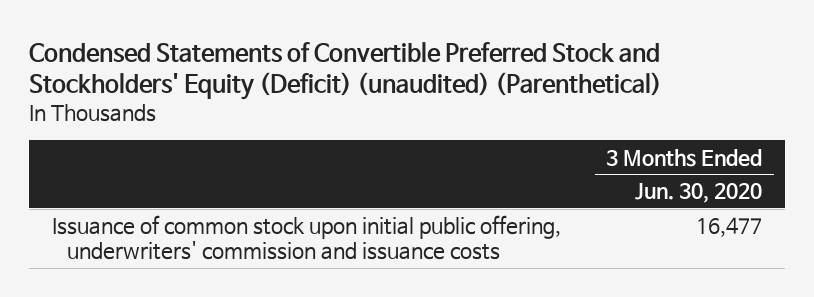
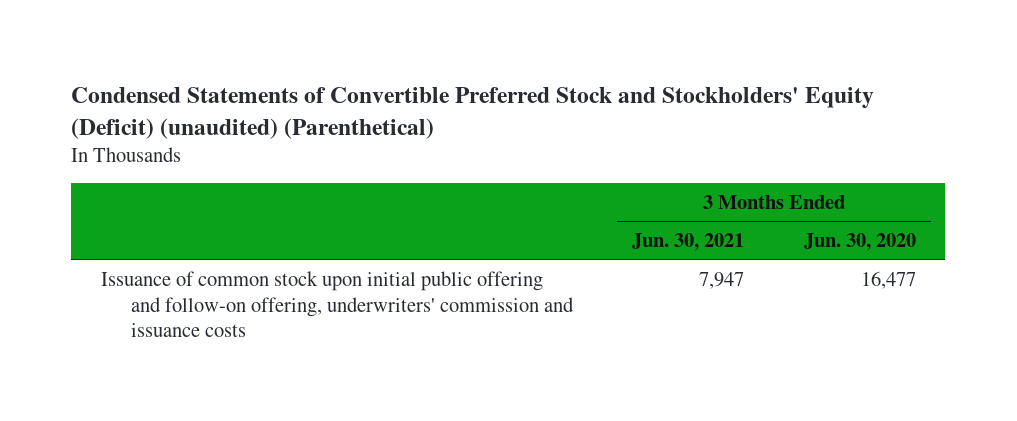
none -> [632,233,745,252] Jun. 30, 2021
[51,215,561,261] Issuance of common stock upon initial public offering, underwriters' commission and issuance costs -> [100,270,574,338] Issuance of common stock upon initial public offering and follow-on offering, underwriters' commission and issuance costs

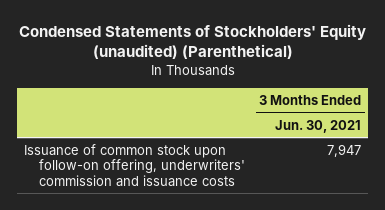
[71,86,875,139] Condensed Statements of Convertible Preferred Stock and Stockholders' Equity (Deficit) (unaudited) (Parenthetical) -> [18,24,366,60] Condensed Statements of Stockholders' Equity (unaudited) (Parenthetical)
[803,233,916,252] Jun. 30, 2020 -> none
[100,270,574,338] Issuance of common stock upon initial public offering and follow-on offering, underwriters' commission and issuance costs -> [24,144,245,187] Issuance of common stock upon follow-on offering, underwriters' commission and issuance costs

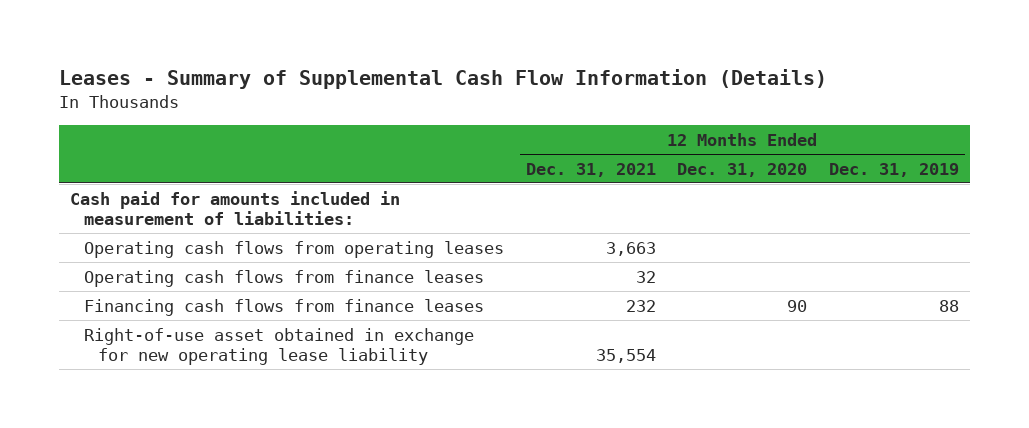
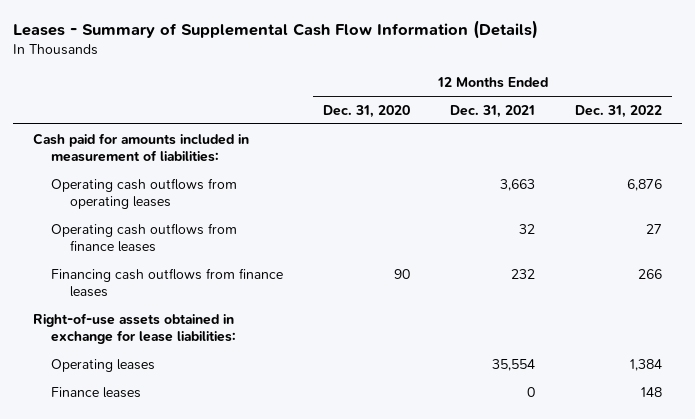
[829,162,960,177] Dec. 31, 2019 -> none
none -> [574,104,662,118] Dec. 31, 2022
[83,240,504,258] Operating cash flows from operating leases -> [51,177,238,210] Operating cash outflows from operating leases
[83,269,484,287] Operating cash flows from finance leases -> [51,222,238,253] Operating cash outflows from finance leases
[83,298,484,316] Financing cash flows from finance leases -> [51,267,284,298] Financing cash outflows from finance leases
none -> [32,312,237,345] Right-of-use assets obtained in exchange for lease liabilities:
[83,327,474,365] Right-of-use asset obtained in exchange for new operating lease liability -> [51,358,156,372] Operating leases
none -> [51,386,142,398] Finance leases

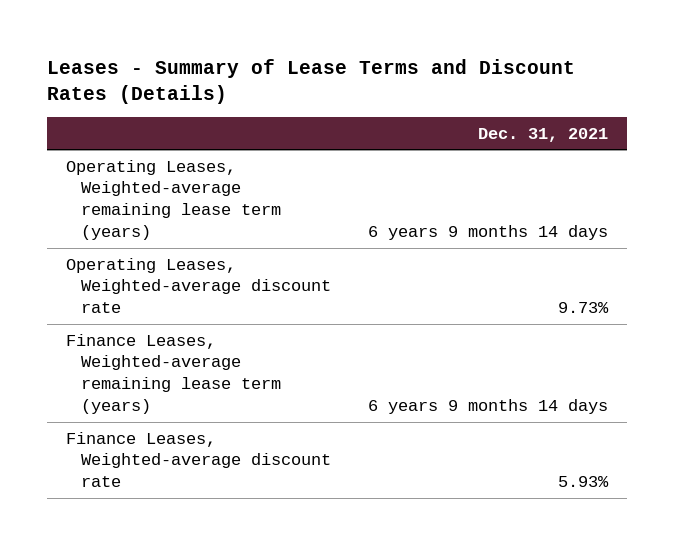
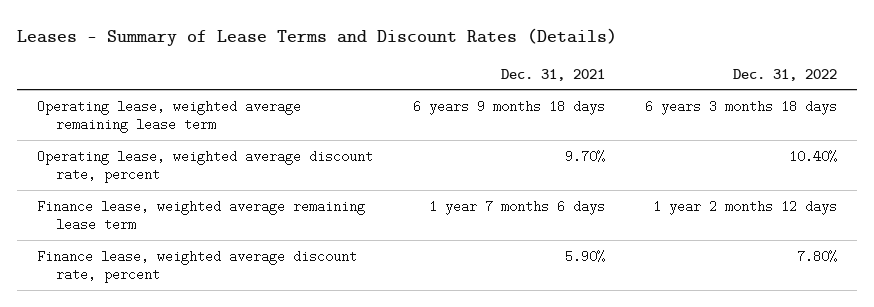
none -> [733,68,838,81] Dec. 31, 2022
[66,159,281,241] Operating Leases, Weighted-average remaining lease term (years) -> [36,99,301,134] Operating lease, weighted average remaining lease term
[368,225,609,241] 6 years 9 months 14 days -> [413,99,606,115] 6 years 9 months 18 days
[66,257,331,314] Operating Leases, Weighted-average discount rate -> [36,149,373,184] Operating lease, weighted average discount rate, percent
[558,302,610,314] 9.73% -> [565,149,606,163] 9.70%
[66,333,281,415] Finance Leases, Weighted-average remaining lease term (years) -> [36,199,365,232] Finance lease, weighted average remaining lease term
[368,399,609,415] 6 years 9 months 14 days -> [429,199,606,215] 1 year 7 months 6 days
[66,431,331,488] Finance Leases, Weighted-average discount rate -> [36,249,357,284] Finance lease, weighted average discount rate, percent
[558,476,610,488] 5.93% -> [565,249,606,263] 5.90%

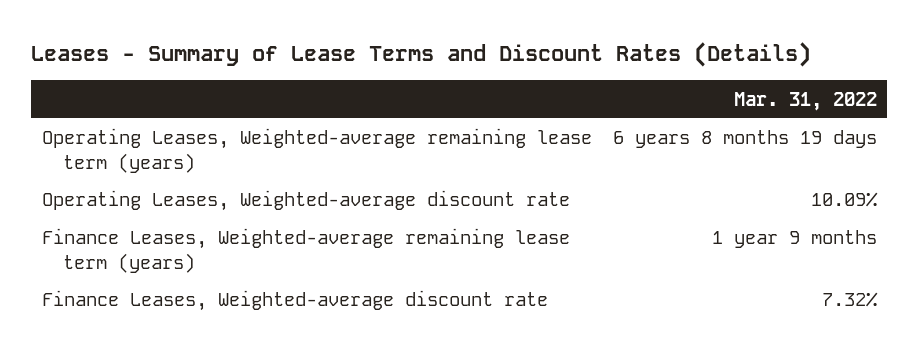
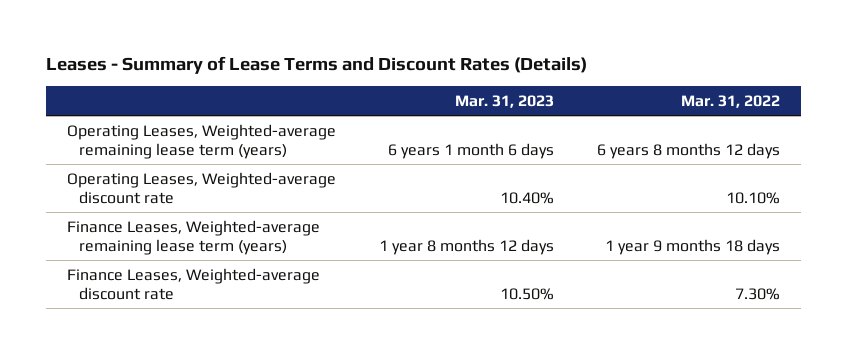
none -> [455,95,555,109] Mar. 31, 2023
[612,130,877,149] 6 years 8 months 19 days -> [597,142,781,159] 6 years 8 months 12 days
[810,192,878,208] 10.09% -> [726,191,781,204] 10.10%
[711,230,877,249] 1 year 9 months -> [605,238,781,255] 1 year 9 months 18 days
[821,292,878,308] 7.32% -> [735,287,781,300] 7.30%

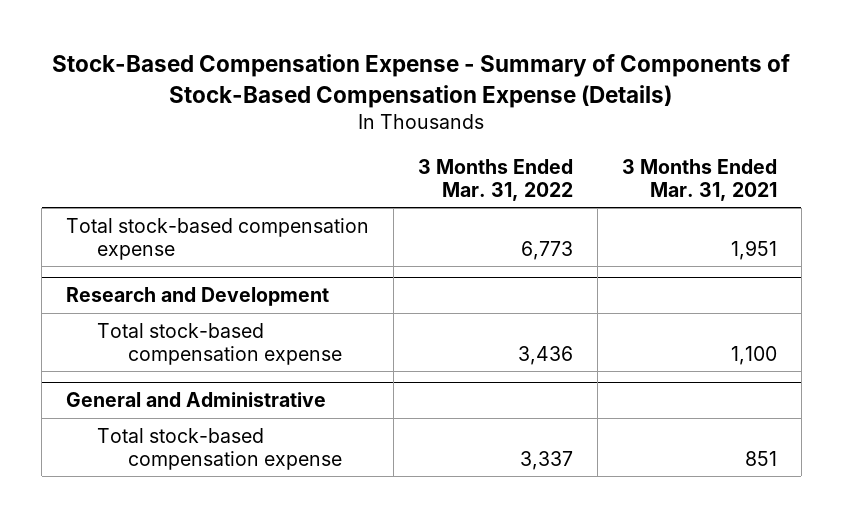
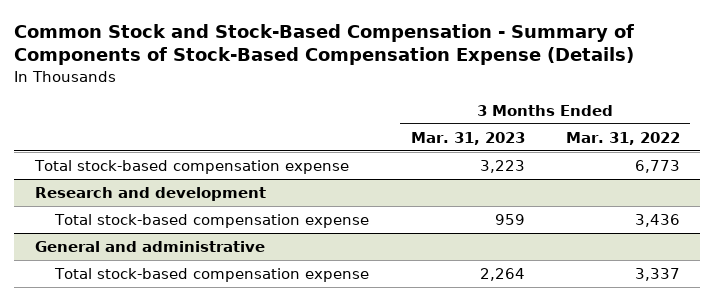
[52,54,791,108] Stock-Based Compensation Expense - Summary of Components of Stock-Based Compensation Expense (Details) -> [14,23,635,66] Common Stock and Stock-Based Compensation - Summary of Components of Stock-Based Compensation Expense (Details)
[621,158,777,201] 3 Months Ended Mar. 31, 2021 -> none
none -> [410,131,525,145] Mar. 31, 2023
[66,287,330,307] Research and Development -> [34,186,266,201] Research and development
[66,392,327,408] General and Administrative -> [34,240,265,252] General and administrative

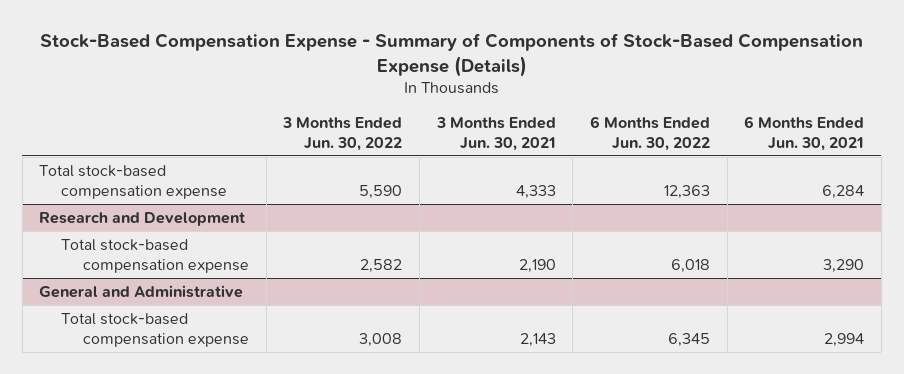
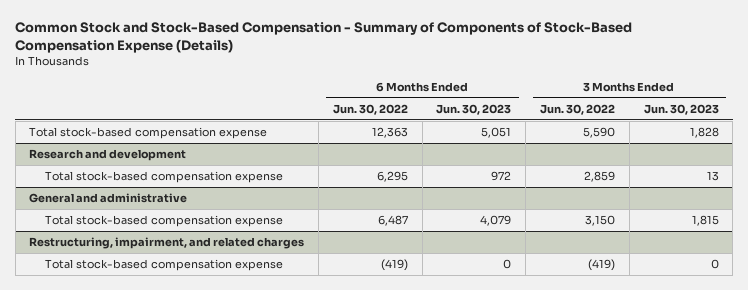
[39,32,863,77] Stock-Based Compensation Expense - Summary of Components of Stock-Based Compensation Expense (Details) -> [15,22,633,53] Common Stock and Stock-Based Compensation - Summary of Components of Stock-Based Compensation Expense (Details)
[435,116,556,151] 3 Months Ended Jun. 30, 2021 -> none
[744,115,865,151] 6 Months Ended Jun. 30, 2021 -> none
none -> [436,103,512,115] Jun. 30, 2023
none -> [643,103,719,115] Jun. 30, 2023
[39,211,246,226] Research and Development -> [29,149,187,162] Research and development
[360,258,403,273] 2,582 -> [583,171,615,183] 2,859
[670,258,710,273] 6,018 -> [376,171,408,183] 6,295
[39,284,244,298] General and Administrative -> [29,193,188,204] General and administrative
[359,332,403,347] 3,008 -> [584,215,615,227] 3,150
[667,332,710,347] 6,345 -> [377,215,408,227] 6,487
none -> [29,237,305,250] Restructuring, impairment, and related charges
none -> [44,259,283,272] Total stock-based compensation expense

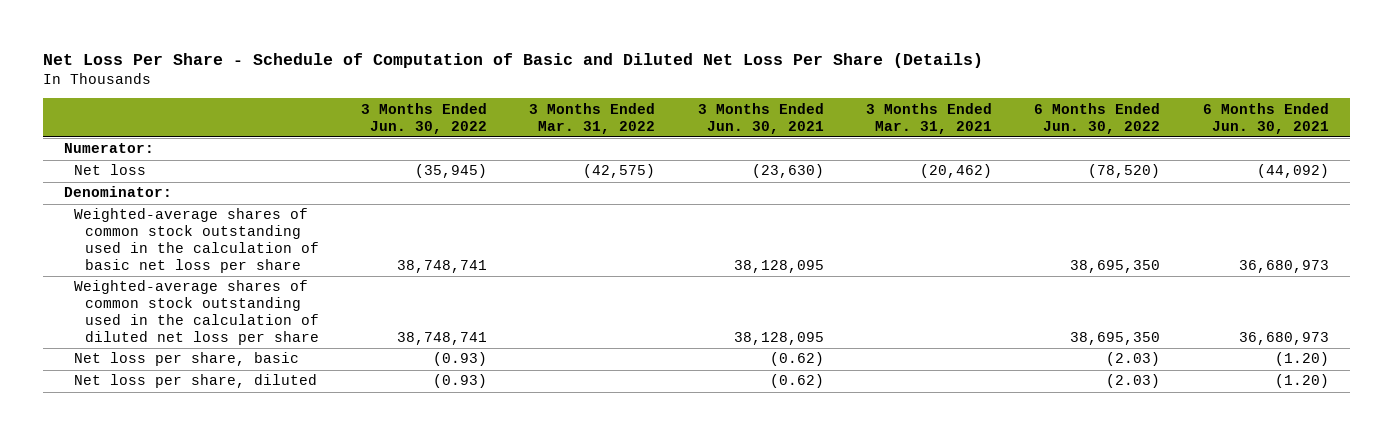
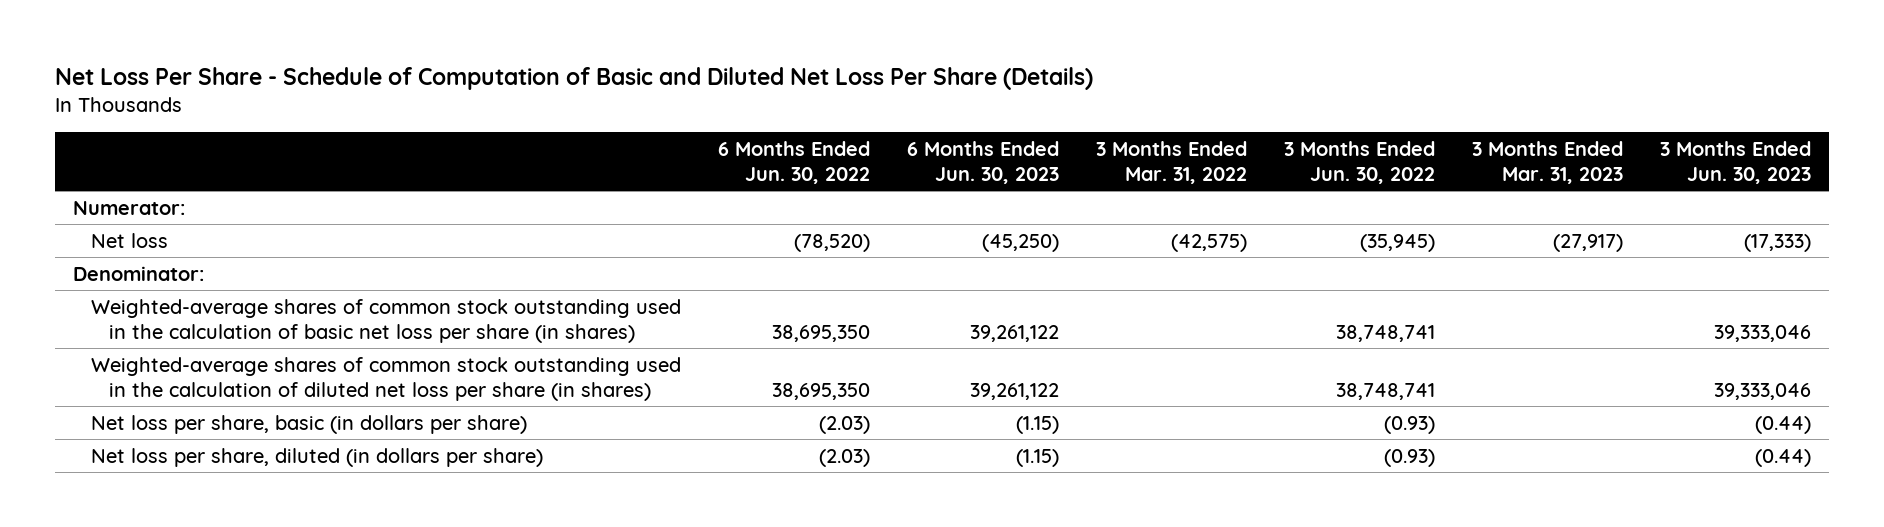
[697,102,824,134] 3 Months Ended Jun. 30, 2021 -> none
[865,102,992,134] 3 Months Ended Mar. 31, 2021 -> none
[1202,102,1329,134] 6 Months Ended Jun. 30, 2021 -> none
none -> [906,140,1059,184] 6 Months Ended Jun. 30, 2023
none -> [1471,140,1623,184] 3 Months Ended Mar. 31, 2023
none -> [1659,140,1811,184] 3 Months Ended Jun. 30, 2023
[74,208,319,274] Weighted-average shares of common stock outstanding used in the calculation of basic net loss per share -> [90,298,681,343] Weighted-average shares of common stock outstanding used in the calculation of basic net loss per share (in shares)
[74,280,319,346] Weighted-average shares of common stock outstanding used in the calculation of diluted net loss per share -> [90,356,681,401] Weighted-average shares of common stock outstanding used in the calculation of diluted net loss per share (in shares)
[74,352,300,367] Net loss per share, basic -> [90,414,527,434] Net loss per share, basic (in dollars per share)
[74,374,318,389] Net loss per share, diluted -> [90,447,543,467] Net loss per share, diluted (in dollars per share)

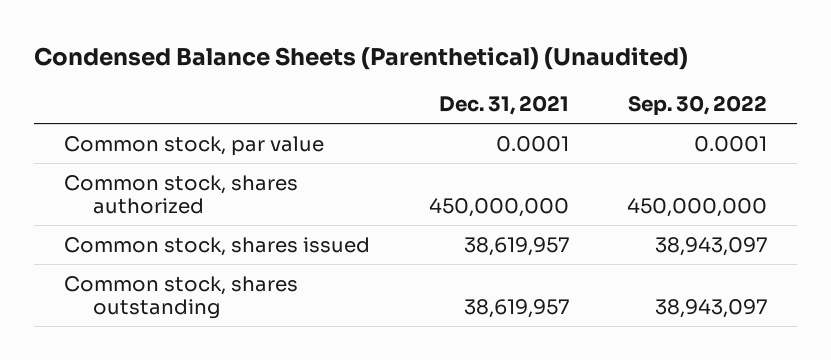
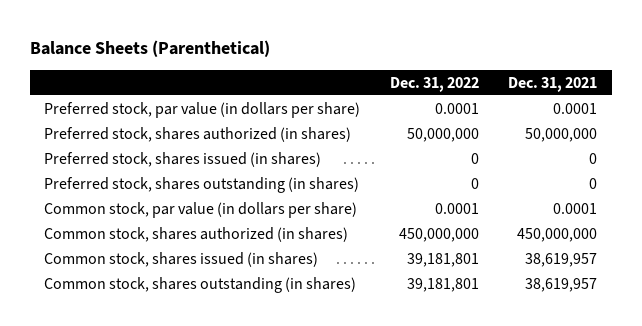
[34,46,689,70] Condensed Balance Sheets (Parenthetical) (Unaudited) -> [29,40,270,58] Balance Sheets (Parenthetical)
[628,95,768,117] Sep. 30, 2022 -> none
none -> [389,76,479,92] Dec. 31, 2022
none -> [44,101,361,118] Preferred stock, par value (in dollars per share)
none -> [44,126,352,142] Preferred stock, shares authorized (in shares)
none -> [44,151,322,167] Preferred stock, shares issued (in shares)
none -> [44,176,360,193] Preferred stock, shares outstanding (in shares)
[63,135,324,156] Common stock, par value -> [44,201,358,218] Common stock, par value (in dollars per share)
[63,174,298,214] Common stock, shares authorized -> [44,226,349,242] Common stock, shares authorized (in shares)
[63,236,370,256] Common stock, shares issued -> [44,251,319,267] Common stock, shares issued (in shares)
[63,275,298,319] Common stock, shares outstanding -> [44,276,357,293] Common stock, shares outstanding (in shares)

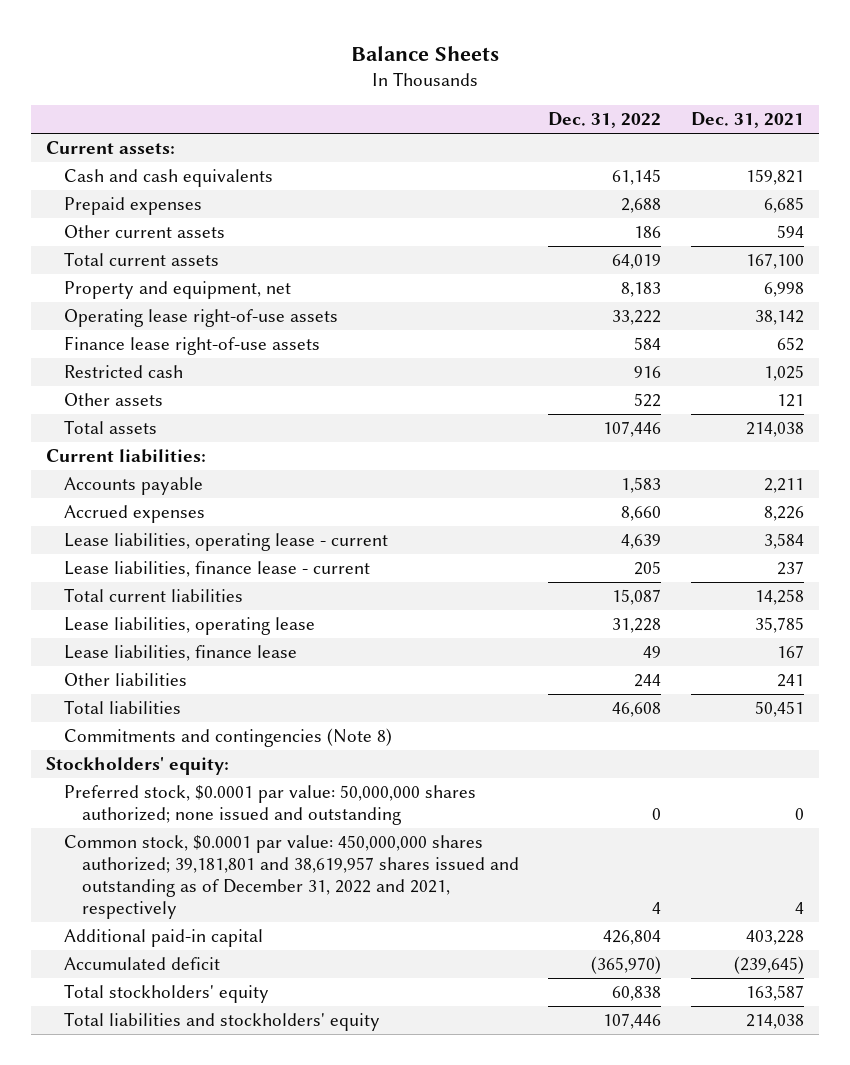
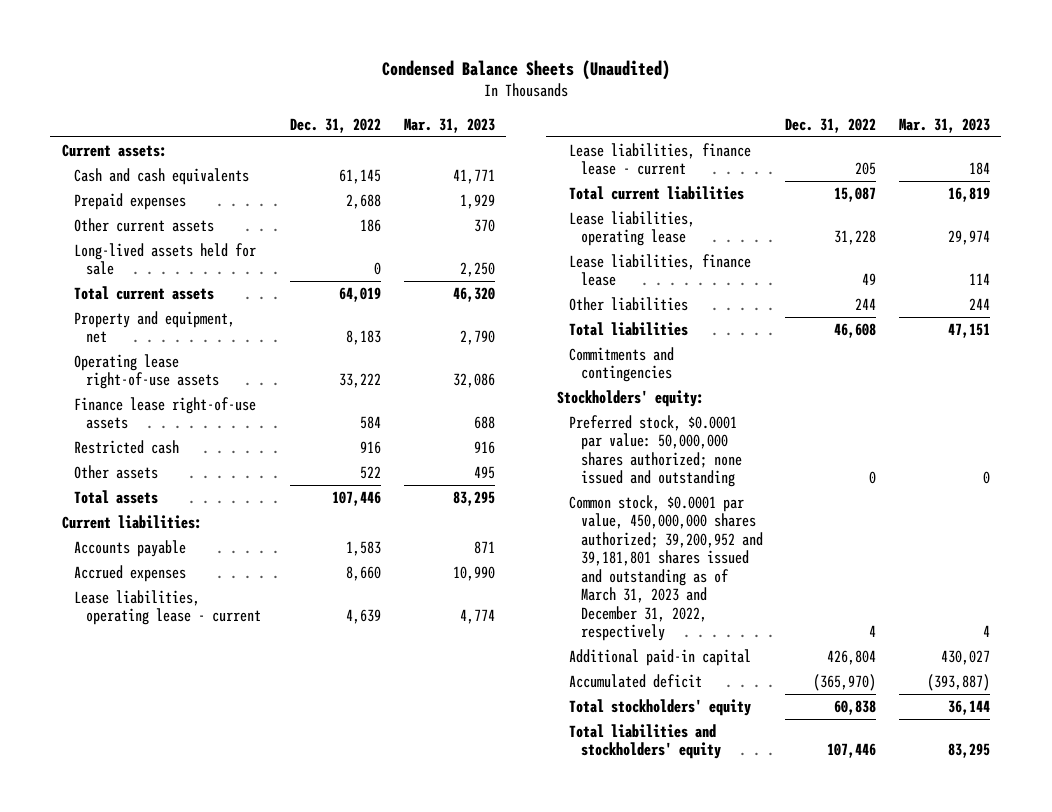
[351,45,500,61] Balance Sheets -> [381,59,670,80] Condensed Balance Sheets (Unaudited)
[691,112,805,129] Dec. 31, 2021 -> none
none -> [403,118,495,134] Mar. 31, 2023
none -> [73,242,256,276] Long-lived assets held for sale
[63,728,392,748] Commitments and contingencies (Note 8) -> [568,346,674,383] Commitments and contingencies
[63,835,519,920] Common stock, $0.0001 par value: 450,000,000 shares authorized; 39,181,801 and 38,619,957 shares issued and outstanding as of December 31, 2022 and 2021, respectively -> [568,494,763,642] Common stock, $0.0001 par value, 450,000,000 shares authorized; 39,200,952 and 39,181,801 shares issued and outstanding as of March 31, 2023 and December 31, 2022, respectively

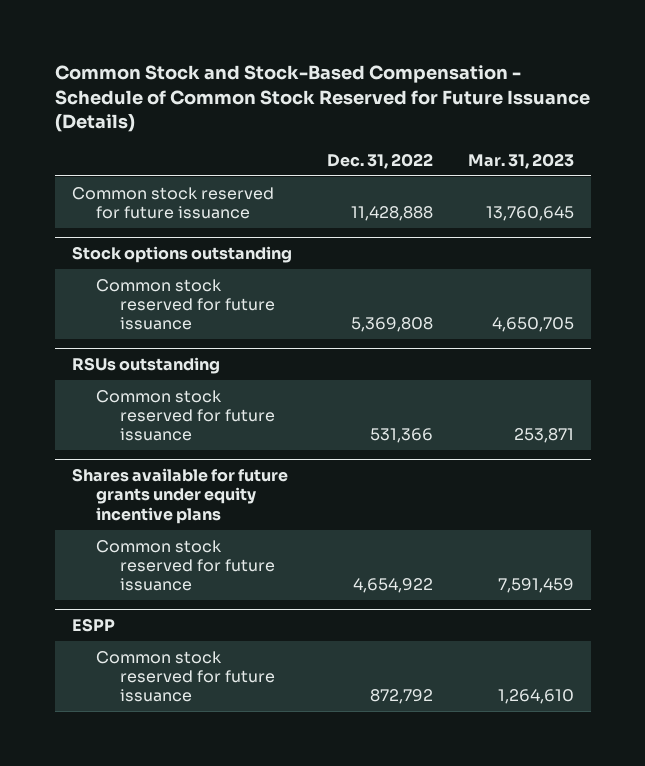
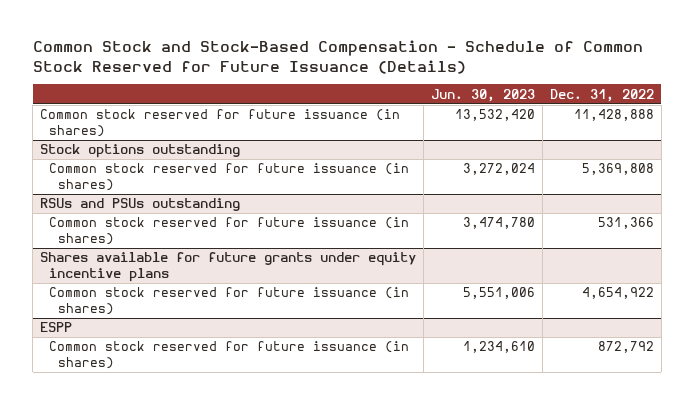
[467,152,574,169] Mar. 31, 2023 -> none
none -> [431,88,536,102] Jun. 30, 2023
[71,186,274,219] Common stock reserved for future issuance -> [40,109,401,138] Common stock reserved for future issuance (in shares)
[95,278,275,331] Common stock reserved for future issuance -> [49,163,410,192] Common stock reserved for future issuance (in shares)
[71,357,220,375] RSUs outstanding -> [40,198,241,212] RSUs and PSUs outstanding
[95,389,275,442] Common stock reserved for future issuance -> [49,217,410,246] Common stock reserved for future issuance (in shares)
[95,539,275,592] Common stock reserved for future issuance -> [49,287,410,316] Common stock reserved for future issuance (in shares)
[95,650,275,703] Common stock reserved for future issuance -> [49,341,410,370] Common stock reserved for future issuance (in shares)

